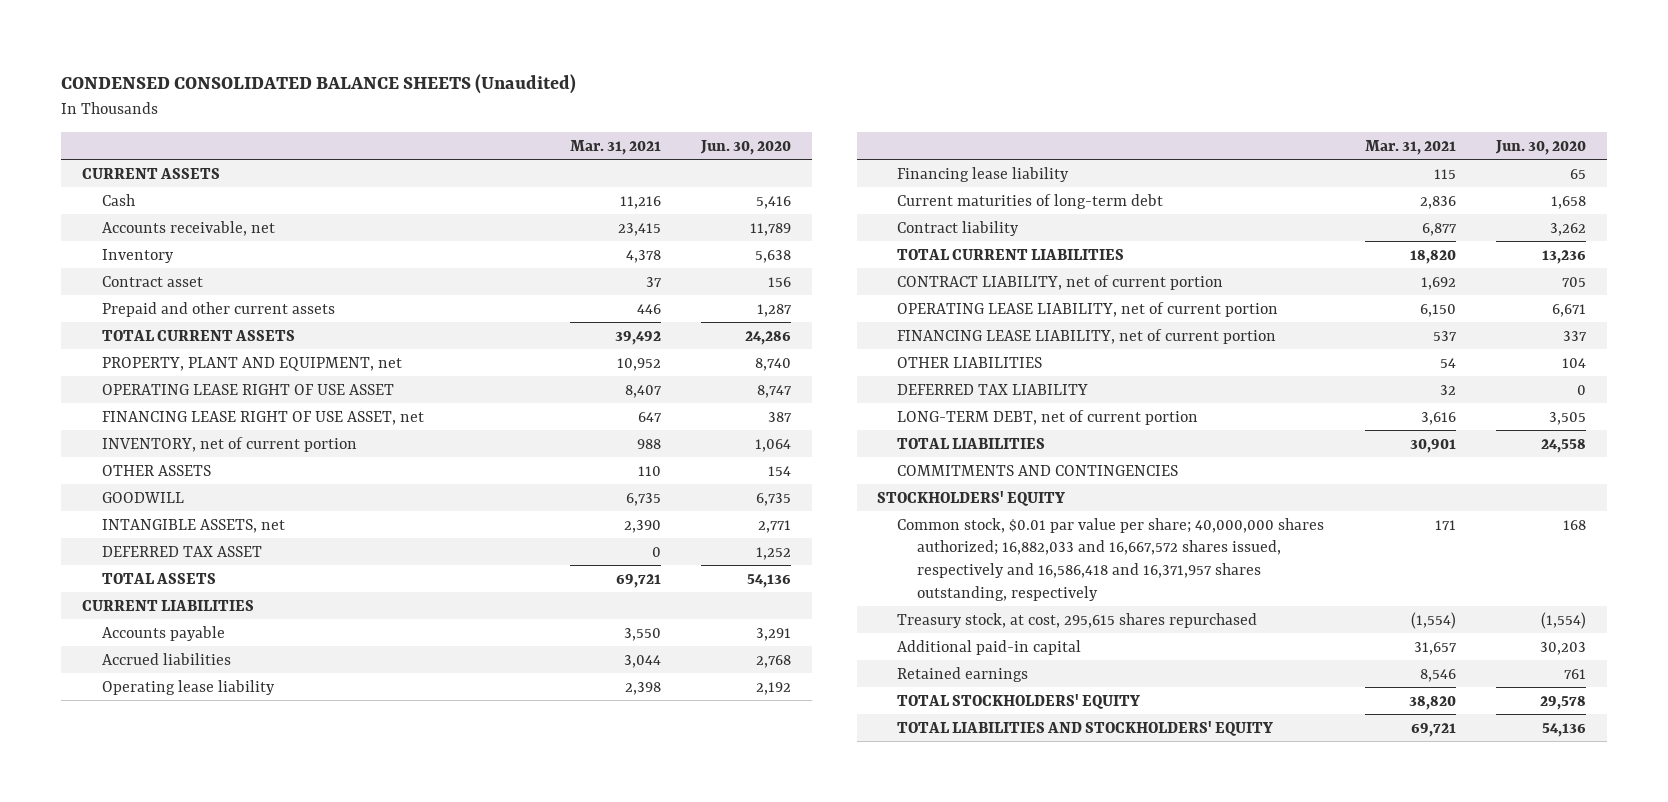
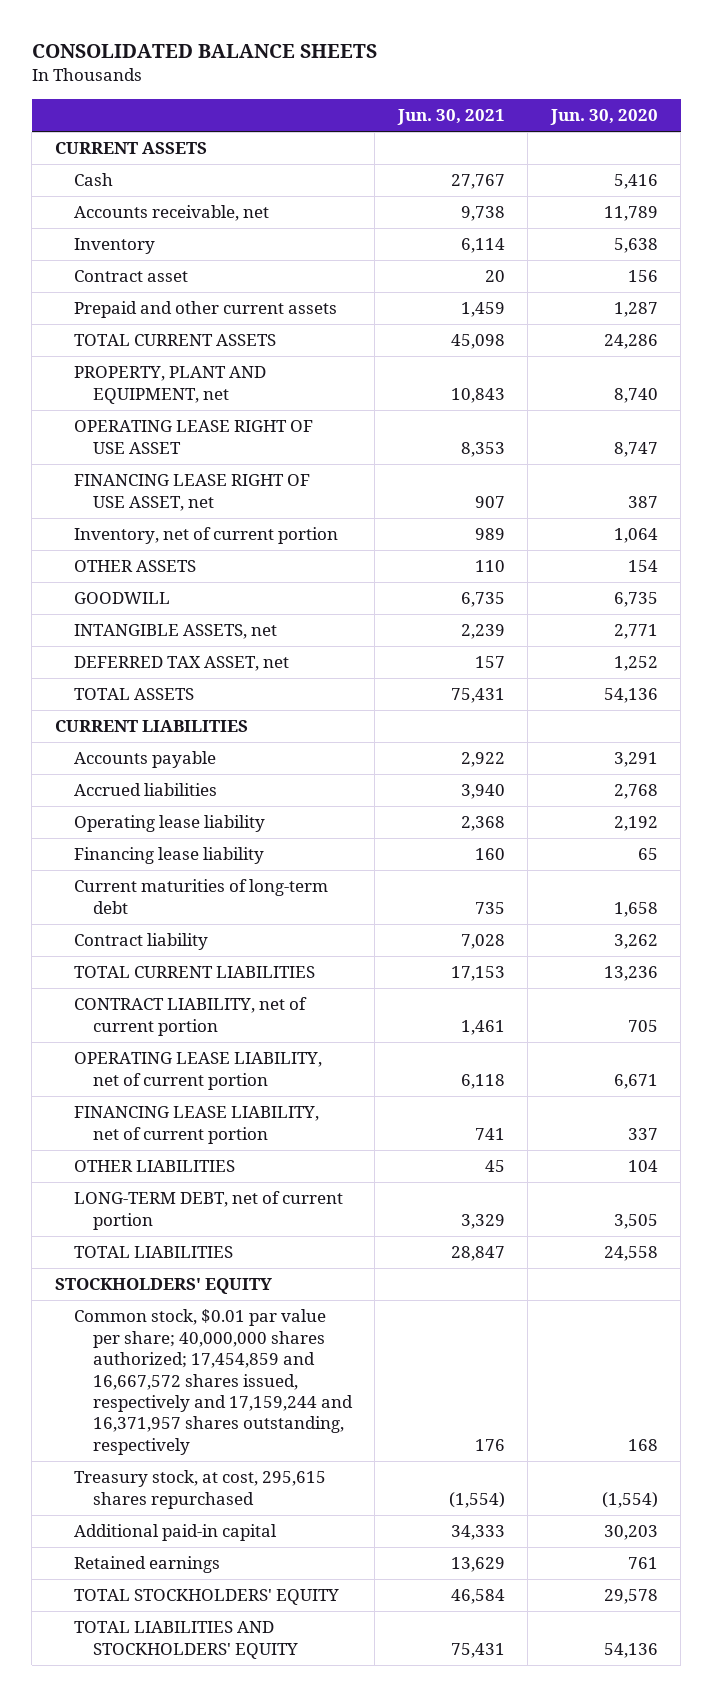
[61,74,577,95] CONDENSED CONSOLIDATED BALANCE SHEETS (Unaudited) -> [31,44,377,59] CONSOLIDATED BALANCE SHEETS
[569,139,661,155] Mar. 31, 2021 -> none
none -> [396,108,505,125] Jun. 30, 2021
[101,436,357,452] INVENTORY, net of current portion -> [73,527,338,545] Inventory, net of current portion
[101,545,262,557] DEFERRED TAX ASSET -> [73,656,289,672] DEFERRED TAX ASSET, net
[897,383,1089,395] DEFERRED TAX LIABILITY -> none
[897,464,1179,476] COMMITMENTS AND CONTINGENCIES -> none
[897,517,1325,601] Common stock, $0.01 par value per share; 40,000,000 shares authorized; 16,882,033 and 16,667,572 shares issued, respectively and 16,586,418 and 16,371,957 shares outstanding, respectively -> [73,1309,353,1455] Common stock, $0.01 par value per share; 40,000,000 shares authorized; 17,454,859 and 16,667,572 shares issued, respectively and 17,159,244 and 16,371,957 shares outstanding, respectively

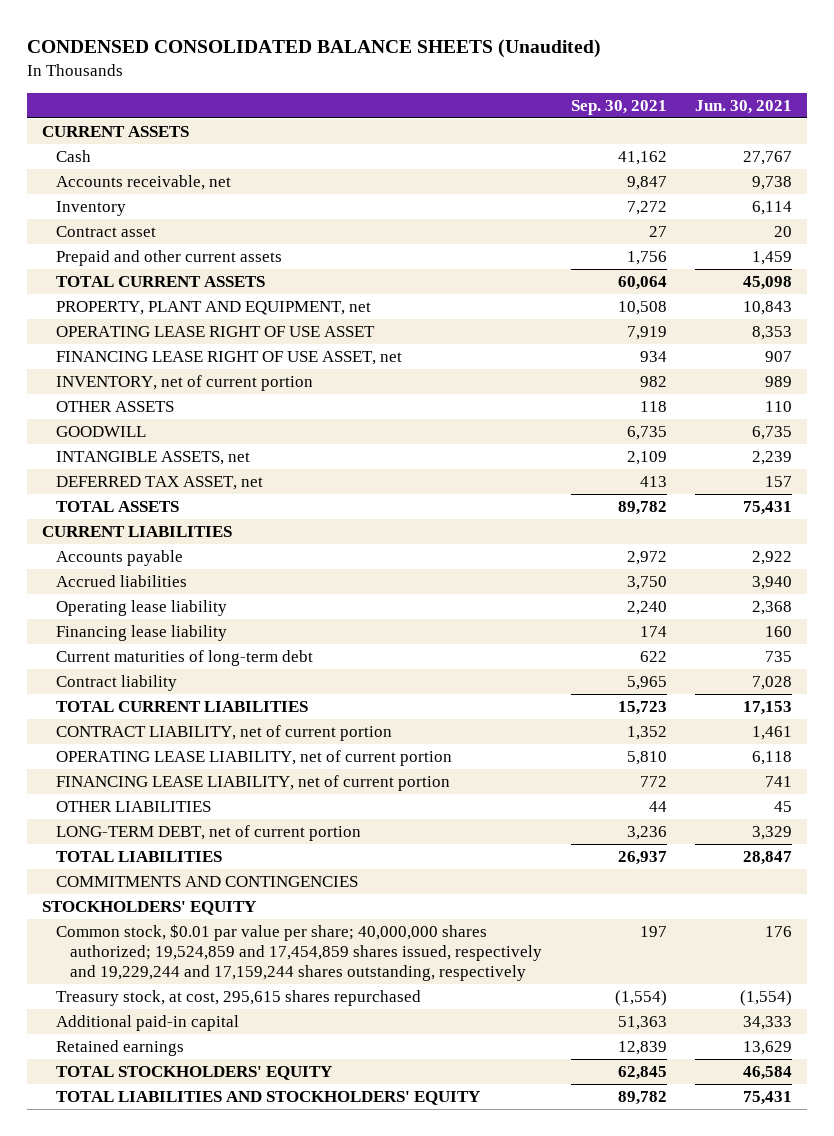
[31,44,377,59] CONSOLIDATED BALANCE SHEETS -> [27,39,602,59] CONDENSED CONSOLIDATED BALANCE SHEETS (Unaudited)
[549,108,658,125] Jun. 30, 2020 -> none
none -> [570,99,667,115] Sep. 30, 2021
[73,527,338,545] Inventory, net of current portion -> [55,375,313,392] INVENTORY, net of current portion
none -> [55,876,358,888] COMMITMENTS AND CONTINGENCIES
[73,1309,353,1455] Common stock, $0.01 par value per share; 40,000,000 shares authorized; 17,454,859 and 16,667,572 shares issued, respectively and 17,159,244 and 16,371,957 shares outstanding, respectively -> [55,924,543,981] Common stock, $0.01 par value per share; 40,000,000 shares authorized; 19,524,859 and 17,454,859 shares issued, respectively and 19,229,244 and 17,159,244 shares outstanding, respectively

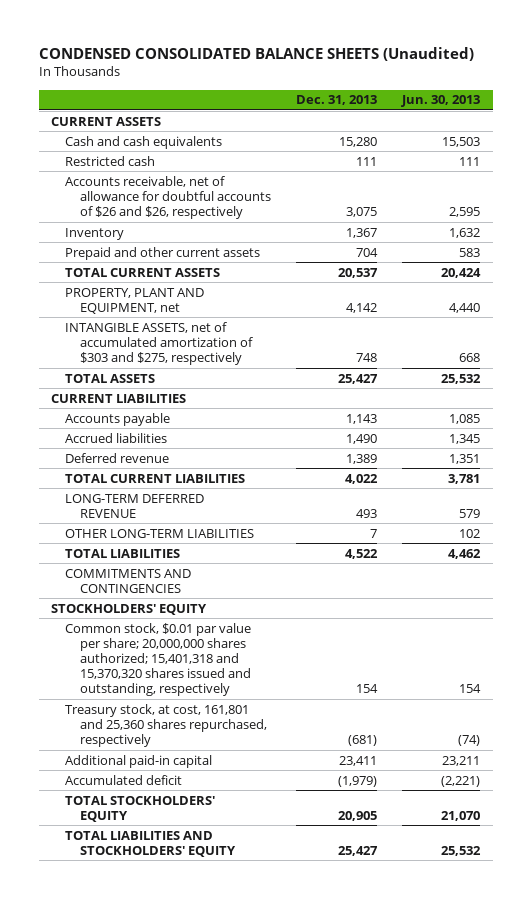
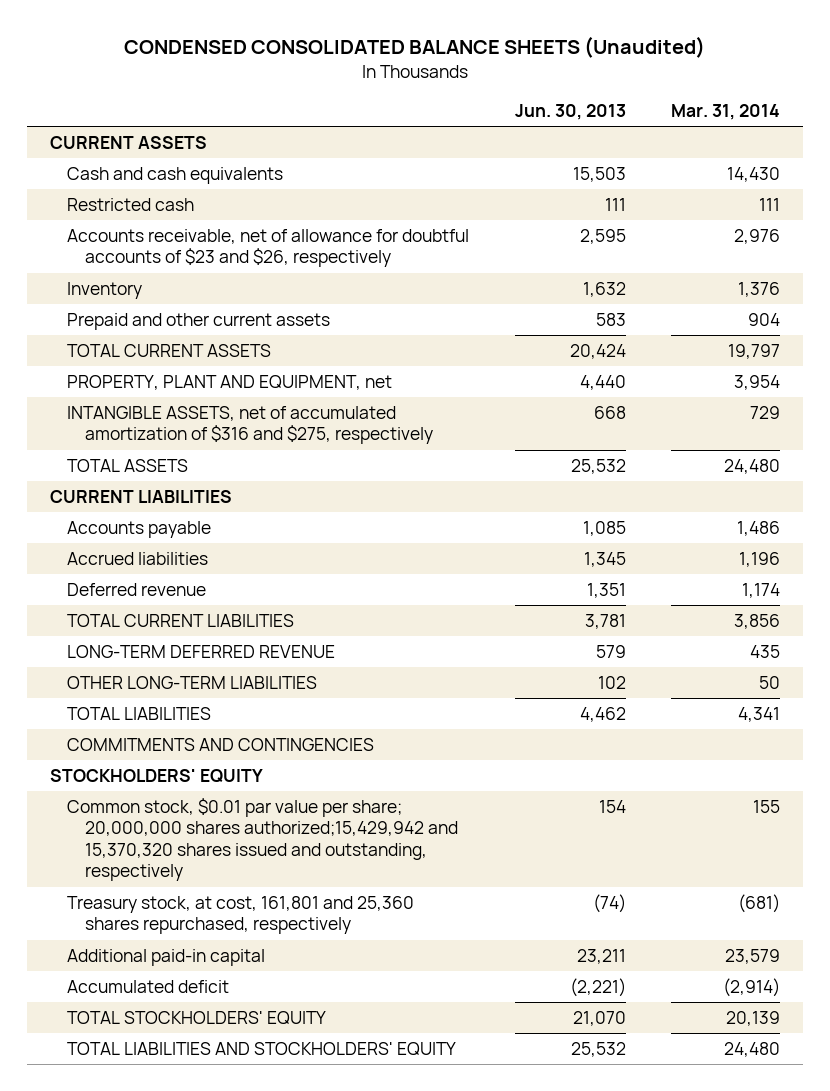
[295,95,377,106] Dec. 31, 2013 -> none
none -> [671,104,781,121] Mar. 31, 2014
[65,175,271,219] Accounts receivable, net of allowance for doubtful accounts of $26 and $26, respectively -> [67,228,470,268] Accounts receivable, net of allowance for doubtful accounts of $23 and $26, respectively
[65,321,253,365] INTANGIBLE ASSETS, net of accumulated amortization of $303 and $275, respectively -> [67,405,433,445] INTANGIBLE ASSETS, net of accumulated amortization of $316 and $275, respectively
[65,622,252,697] Common stock, $0.01 par value per share; 20,000,000 shares authorized; 15,401,318 and 15,370,320 shares issued and outstanding, respectively -> [67,797,458,882] Common stock, $0.01 par value per share; 20,000,000 shares authorized;15,429,942 and 15,370,320 shares issued and outstanding, respectively

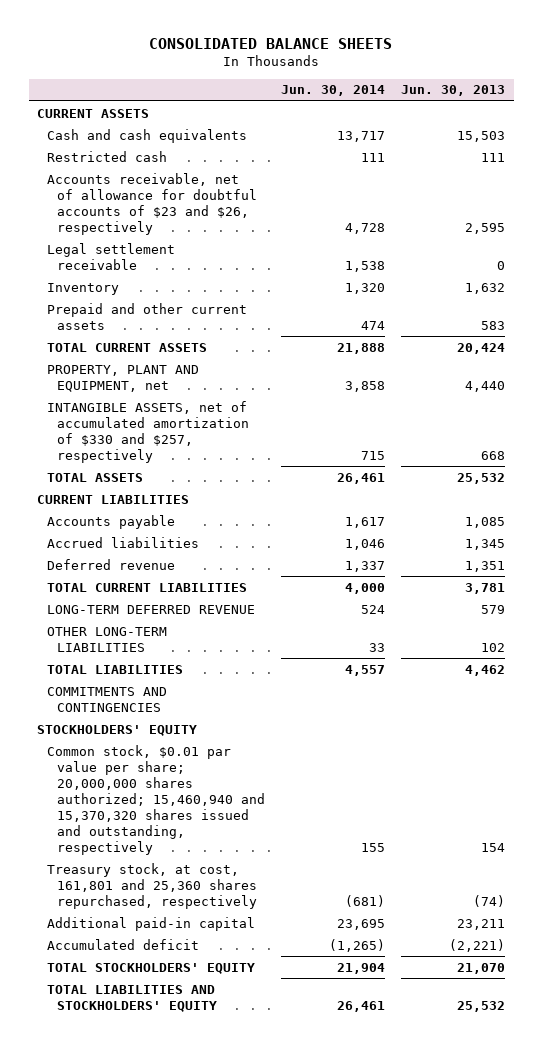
[123,36,705,59] CONDENSED CONSOLIDATED BALANCE SHEETS (Unaudited) -> [149,37,393,49] CONSOLIDATED BALANCE SHEETS
[671,104,781,121] Mar. 31, 2014 -> none
none -> [281,85,386,97] Jun. 30, 2014
none -> [46,242,175,270] Legal settlement receivable
[67,405,433,445] INTANGIBLE ASSETS, net of accumulated amortization of $316 and $275, respectively -> [46,400,249,463] INTANGIBLE ASSETS, net of accumulated amortization of $330 and $257, respectively
[67,797,458,882] Common stock, $0.01 par value per share; 20,000,000 shares authorized;15,429,942 and 15,370,320 shares issued and outstanding, respectively -> [46,744,265,855] Common stock, $0.01 par value per share; 20,000,000 shares authorized; 15,460,940 and 15,370,320 shares issued and outstanding, respectively

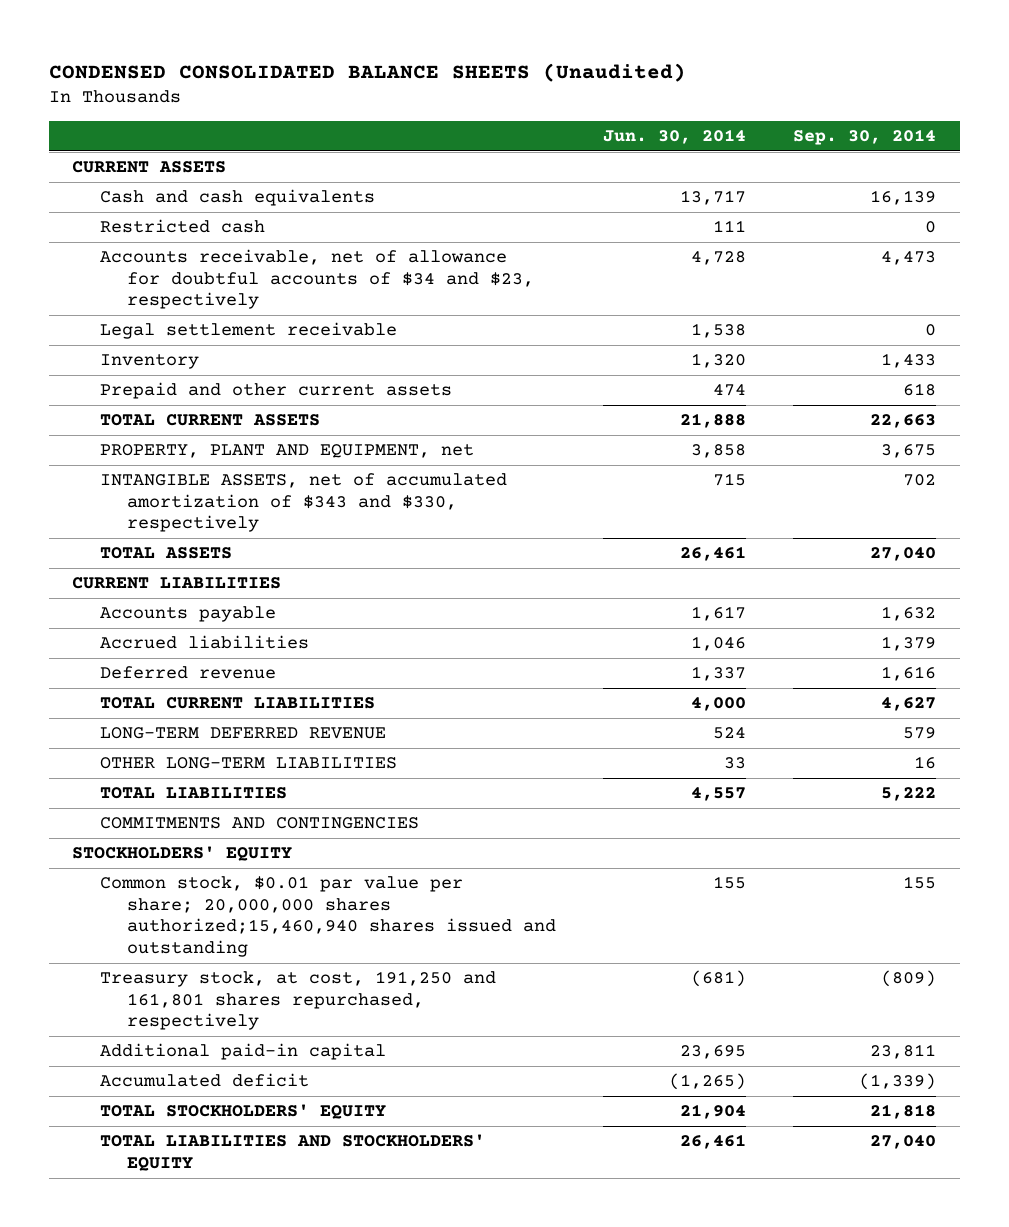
[149,37,393,49] CONSOLIDATED BALANCE SHEETS -> [48,62,686,82] CONDENSED CONSOLIDATED BALANCE SHEETS (Unaudited)
[401,85,506,97] Jun. 30, 2013 -> none
none -> [793,129,937,146] Sep. 30, 2014
[46,172,257,235] Accounts receivable, net of allowance for doubtful accounts of $23 and $26, respectively -> [99,249,535,310] Accounts receivable, net of allowance for doubtful accounts of $34 and $23, respectively
[46,400,249,463] INTANGIBLE ASSETS, net of accumulated amortization of $330 and $257, respectively -> [99,473,507,533] INTANGIBLE ASSETS, net of accumulated amortization of $343 and $330, respectively
[46,744,265,855] Common stock, $0.01 par value per share; 20,000,000 shares authorized; 15,460,940 and 15,370,320 shares issued and outstanding, respectively -> [99,876,557,958] Common stock, $0.01 par value per share; 20,000,000 shares authorized;15,460,940 shares issued and outstanding
[46,862,257,909] Treasury stock, at cost, 161,801 and 25,360 shares repurchased, respectively -> [99,971,496,1031] Treasury stock, at cost, 191,250 and 161,801 shares repurchased, respectively

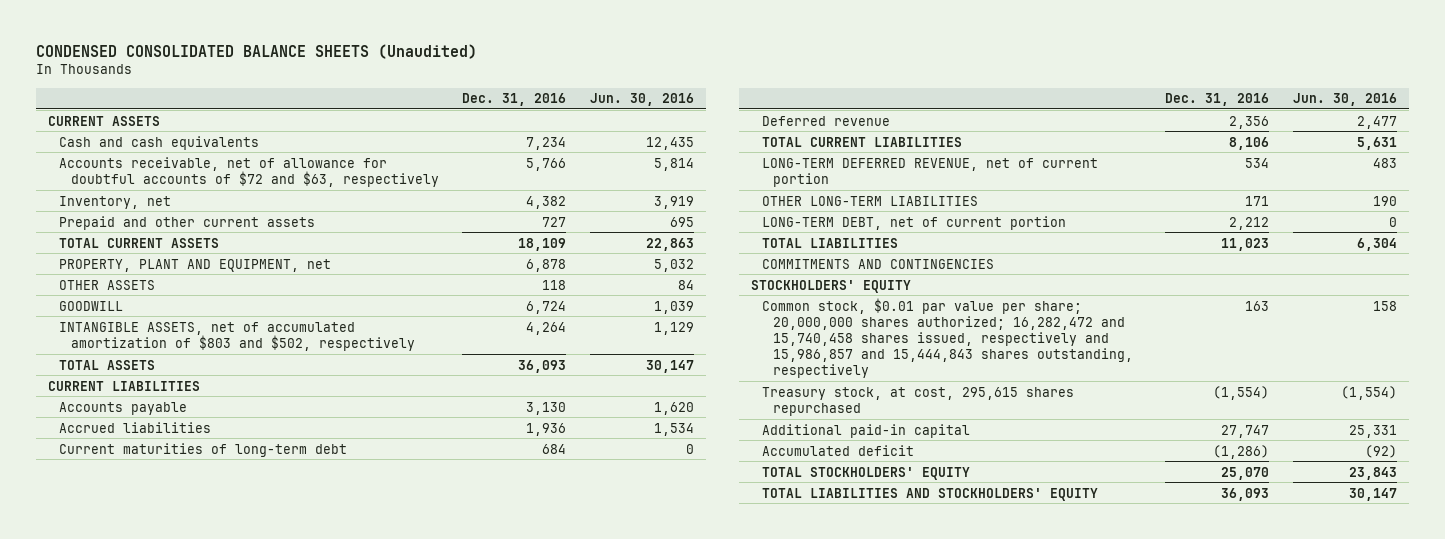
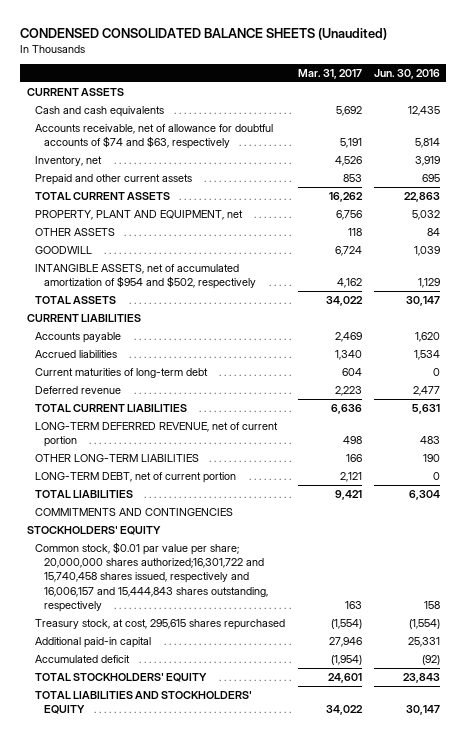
[462,93,567,107] Dec. 31, 2016 -> none
none -> [297,68,362,79] Mar. 31, 2017
[59,156,439,187] Accounts receivable, net of allowance for doubtful accounts of $72 and $63, respectively -> [35,123,274,150] Accounts receivable, net of allowance for doubtful accounts of $74 and $63, respectively
[59,321,415,351] INTANGIBLE ASSETS, net of accumulated amortization of $803 and $502, respectively -> [35,263,256,290] INTANGIBLE ASSETS, net of accumulated amortization of $954 and $502, respectively
[762,297,1134,379] Common stock, $0.01 par value per share; 20,000,000 shares authorized; 16,282,472 and 15,740,458 shares issued, respectively and 15,986,857 and 15,444,843 shares outstanding, respectively -> [35,541,268,612] Common stock, $0.01 par value per share; 20,000,000 shares authorized;16,301,722 and 15,740,458 shares issued, respectively and 16,006,157 and 15,444,843 shares outstanding, respectively

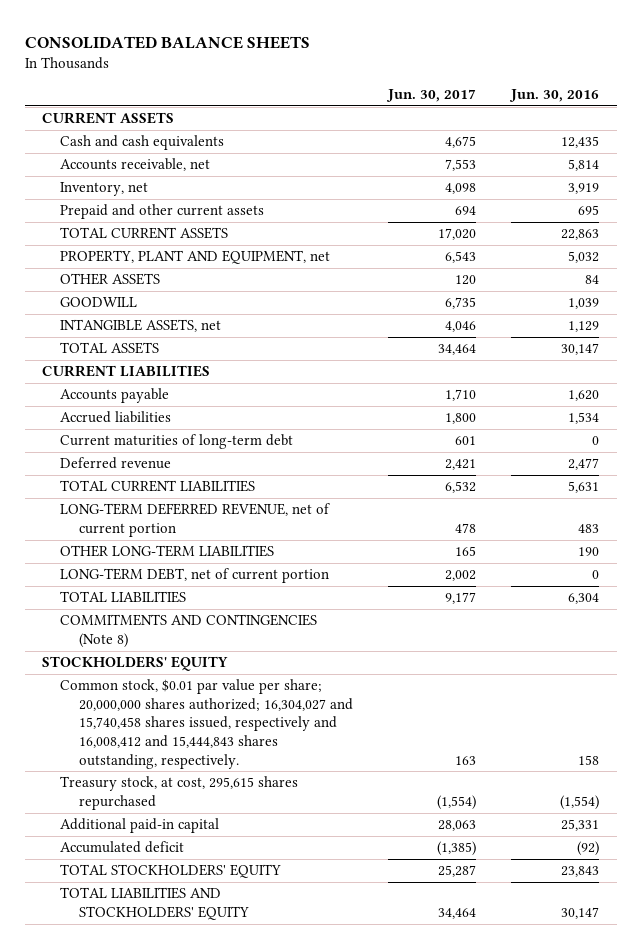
[20,27,388,40] CONDENSED CONSOLIDATED BALANCE SHEETS (Unaudited) -> [24,35,310,49] CONSOLIDATED BALANCE SHEETS
[297,68,362,79] Mar. 31, 2017 -> none
none -> [385,89,476,103] Jun. 30, 2017
[35,123,274,150] Accounts receivable, net of allowance for doubtful accounts of $74 and $63, respectively -> [60,158,211,172] Accounts receivable, net
[35,263,256,290] INTANGIBLE ASSETS, net of accumulated amortization of $954 and $502, respectively -> [60,319,222,333] INTANGIBLE ASSETS, net
[35,507,234,516] COMMITMENTS AND CONTINGENCIES -> [60,614,318,648] COMMITMENTS AND CONTINGENCIES (Note 8)
[35,541,268,612] Common stock, $0.01 par value per share; 20,000,000 shares authorized;16,301,722 and 15,740,458 shares issued, respectively and 16,006,157 and 15,444,843 shares outstanding, respectively -> [60,679,353,769] Common stock, $0.01 par value per share; 20,000,000 shares authorized; 16,304,027 and 15,740,458 shares issued, respectively and 16,008,412 and 15,444,843 shares outstanding, respectively.

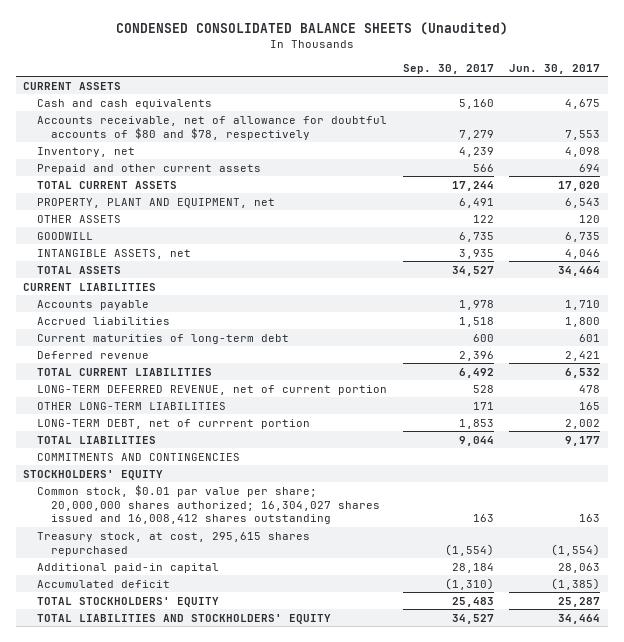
[24,35,310,49] CONSOLIDATED BALANCE SHEETS -> [115,22,508,36] CONDENSED CONSOLIDATED BALANCE SHEETS (Unaudited)
[509,89,600,103] Jun. 30, 2016 -> none
none -> [402,64,494,75] Sep. 30, 2017
[60,158,211,172] Accounts receivable, net -> [37,115,388,140] Accounts receivable, net of allowance for doubtful accounts of $80 and $78, respectively
[60,568,330,584] LONG-TERM DEBT, net of current portion -> [37,418,311,429] LONG-TERM DEBT, net of currrent portion
[60,614,318,648] COMMITMENTS AND CONTINGENCIES (Note 8) -> [37,452,241,461] COMMITMENTS AND CONTINGENCIES
[60,679,353,769] Common stock, $0.01 par value per share; 20,000,000 shares authorized; 16,304,027 and 15,740,458 shares issued, respectively and 16,008,412 and 15,444,843 shares outstanding, respectively. -> [37,484,380,525] Common stock, $0.01 par value per share; 20,000,000 shares authorized; 16,304,027 shares issued and 16,008,412 shares outstanding

